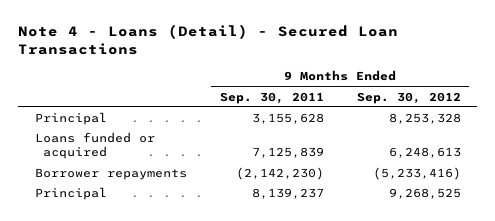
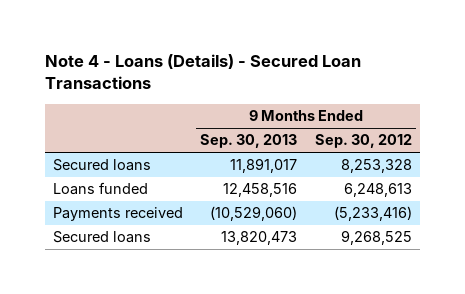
[18,24,399,56] Note 4 - Loans (Detail) - Secured Loan Transactions -> [44,54,361,90] Note 4 - Loans (Details) - Secured Loan Transactions
[219,91,324,104] Sep. 30, 2011 -> none
none -> [200,134,298,149] Sep. 30, 2013
[34,112,107,126] Principal -> [53,159,152,172] Secured loans
[34,132,155,160] Loans funded or acquired -> [53,182,149,196] Loans funded
[34,168,187,181] Borrower repayments -> [53,207,184,222] Payments received
[34,187,107,201] Principal -> [53,231,152,244] Secured loans

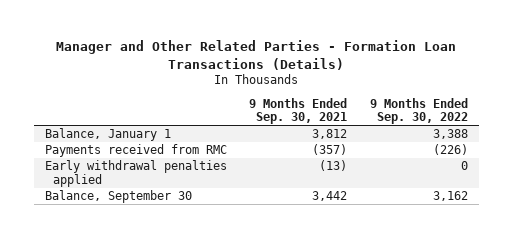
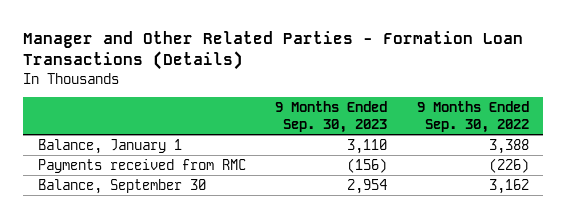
[249,97,348,125] 9 Months Ended Sep. 30, 2021 -> none
none -> [275,100,388,133] 9 Months Ended Sep. 30, 2023
[44,160,227,187] Early withdrawal penalties applied -> none

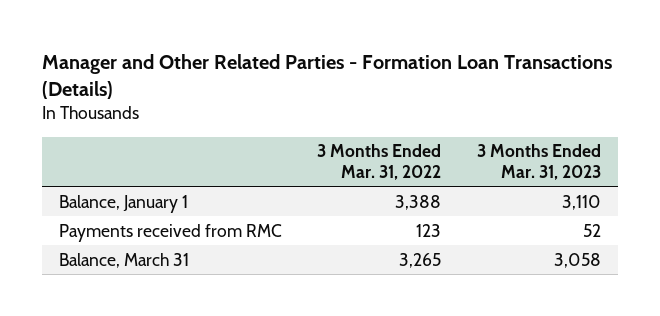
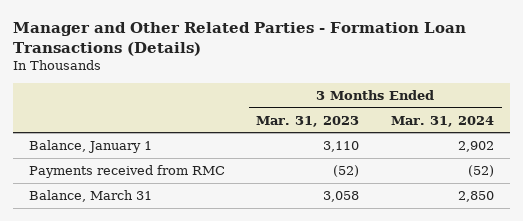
[317,144,442,180] 3 Months Ended Mar. 31, 2022 -> none
none -> [391,115,495,127] Mar. 31, 2024
[582,223,601,237] 52 -> [333,165,360,178] (52)

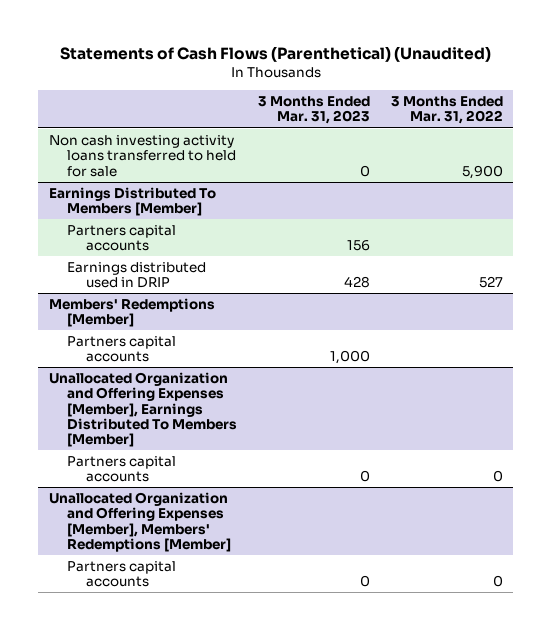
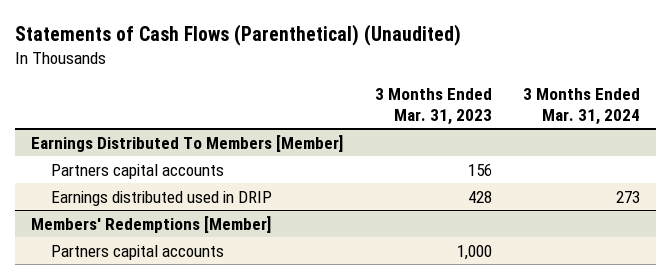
[390,96,503,125] 3 Months Ended Mar. 31, 2022 -> none
none -> [523,88,641,125] 3 Months Ended Mar. 31, 2024
[48,134,237,177] Non cash investing activity loans transferred to held for sale -> none
[48,371,238,448] Unallocated Organization and Offering Expenses [Member], Earnings Distributed To Members [Member] -> none
[67,455,177,483] Partners capital accounts -> none
[48,491,232,552] Unallocated Organization and Offering Expenses [Member], Members' Redemptions [Member] -> none
[67,560,177,588] Partners capital accounts -> none

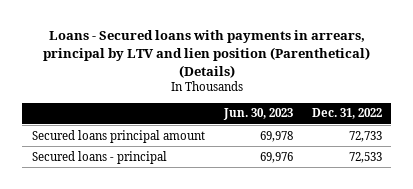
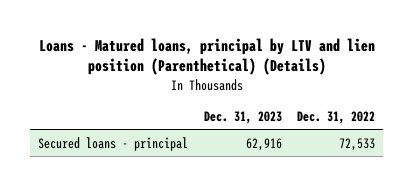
[42,29,370,78] Loans - Secured loans with payments in arrears, principal by LTV and lien position (Parenthetical) (Details) -> [38,37,375,76] Loans - Matured loans, principal by LTV and lien position (Parenthetical) (Details)
[222,108,293,121] Jun. 30, 2023 -> none
none -> [203,110,282,124] Dec. 31, 2023
[31,129,205,143] Secured loans principal amount -> none

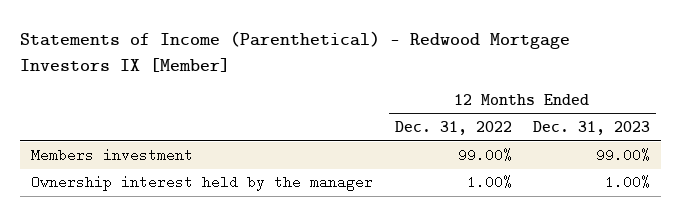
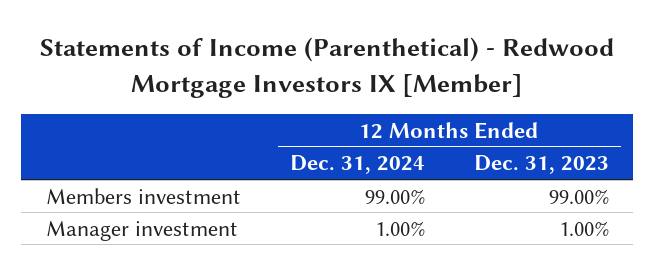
[394,121,512,136] Dec. 31, 2022 -> none
none -> [289,155,425,175] Dec. 31, 2024
[30,175,373,192] Ownership interest held by the manager -> [45,220,238,241] Manager investment

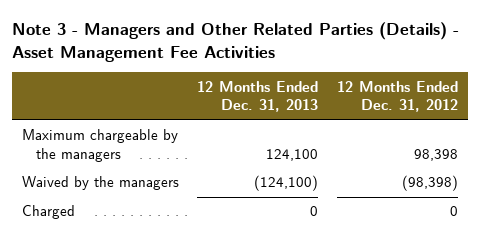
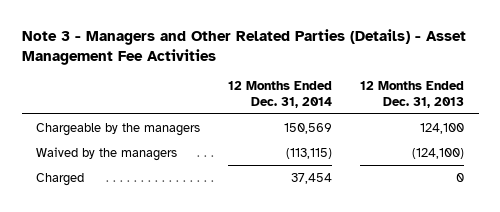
[337,80,459,113] 12 Months Ended Dec. 31, 2012 -> none
none -> [228,81,333,108] 12 Months Ended Dec. 31, 2014
[21,129,178,163] Maximum chargeable by the managers -> [35,122,200,136] Chargeable by the managers

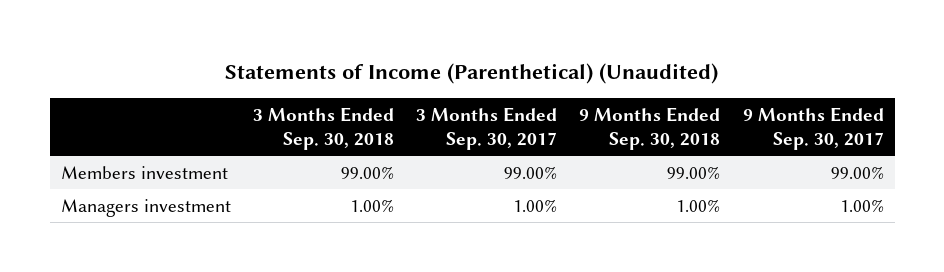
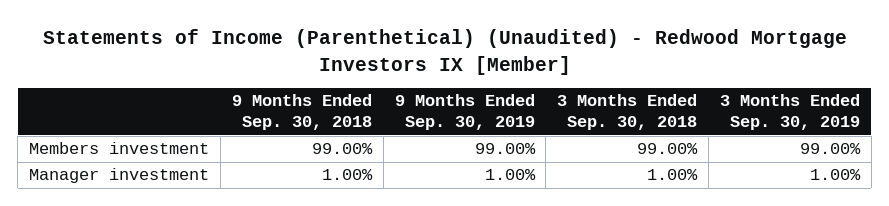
[225,63,719,85] Statements of Income (Parenthetical) (Unaudited) -> [42,29,847,75] Statements of Income (Parenthetical) (Unaudited) - Redwood Mortgage Investors IX [Member]
[416,106,558,150] 3 Months Ended Sep. 30, 2017 -> none
[742,106,884,150] 9 Months Ended Sep. 30, 2017 -> none
none -> [394,94,535,131] 9 Months Ended Sep. 30, 2019
none -> [719,94,860,131] 3 Months Ended Sep. 30, 2019
[60,198,231,217] Managers investment -> [29,168,210,184] Manager investment

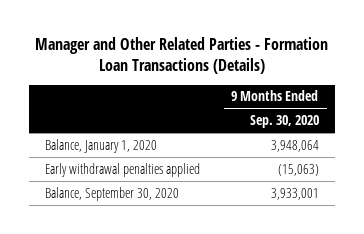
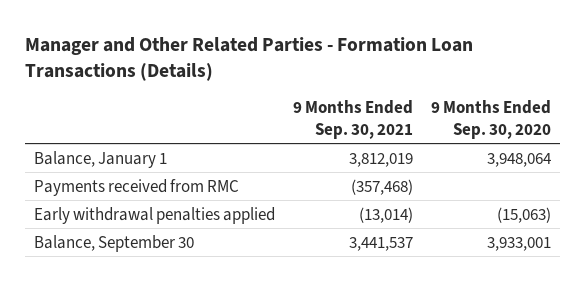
none -> [292,100,413,139] 9 Months Ended Sep. 30, 2021
[44,138,157,153] Balance, January 1, 2020 -> [33,150,167,168] Balance, January 1
none -> [33,178,239,196] Payments received from RMC
[44,186,179,201] Balance, September 30, 2020 -> [33,234,194,252] Balance, September 30

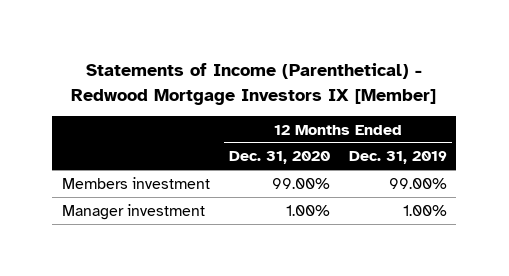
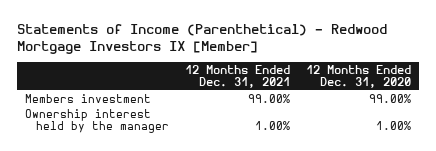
[348,151,447,165] Dec. 31, 2019 -> none
none -> [184,64,290,89] 12 Months Ended Dec. 31, 2021
[61,203,205,220] Manager investment -> [25,108,169,134] Ownership interest held by the manager

